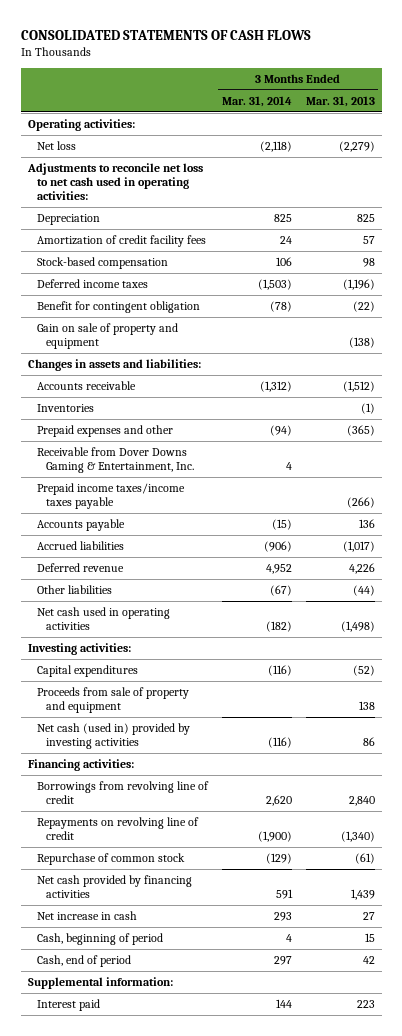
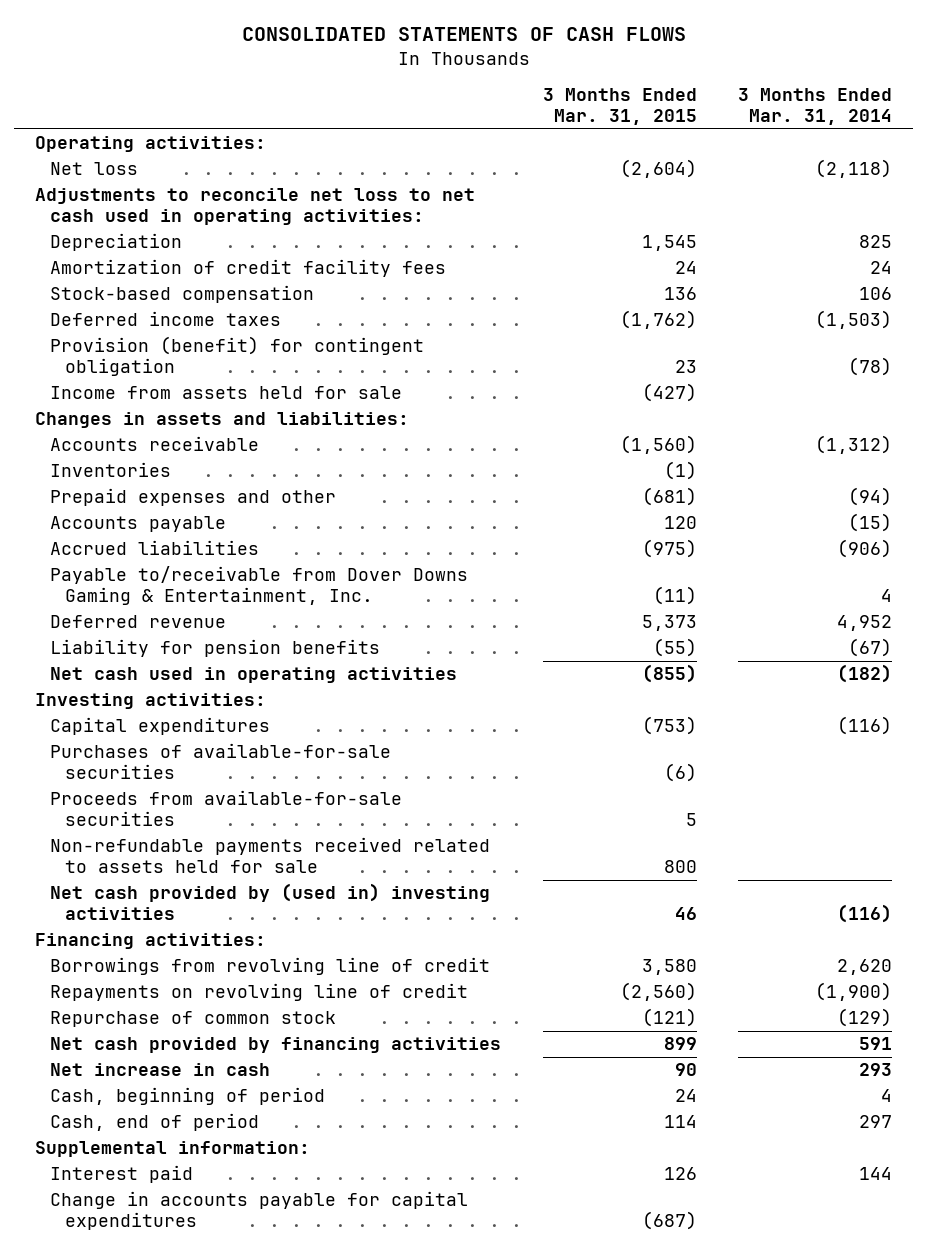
[305,95,375,107] Mar. 31, 2013 -> none
none -> [542,88,697,126] 3 Months Ended Mar. 31, 2015
[36,323,178,349] Gain on sale of property and equipment -> none
[36,301,200,314] Benefit for contingent obligation -> [50,336,425,377] Provision (benefit) for contingent obligation
none -> [50,386,403,400] Income from assets held for sale
[36,447,194,473] Receivable from Dover Downs Gaming & Entertainment, Inc. -> none
[36,483,185,509] Prepaid income taxes/income taxes payable -> none
none -> [50,566,469,606] Payable to/receivable from Dover Downs Gaming & Entertainment, Inc.
[36,585,112,595] Other liabilities -> [50,639,381,658] Liability for pension benefits
[36,687,189,713] Proceeds from sale of property and equipment -> [50,743,392,780] Purchases of available-for-sale securities
none -> [50,790,403,827] Proceeds from available-for-sale securities
none -> [50,837,491,874] Non-refundable payments received related to assets held for sale
[36,723,190,749] Net cash (used in) provided by investing activities -> [50,883,491,921] Net cash provided by (used in) investing activities
none -> [50,1191,469,1231] Change in accounts payable for capital expenditures

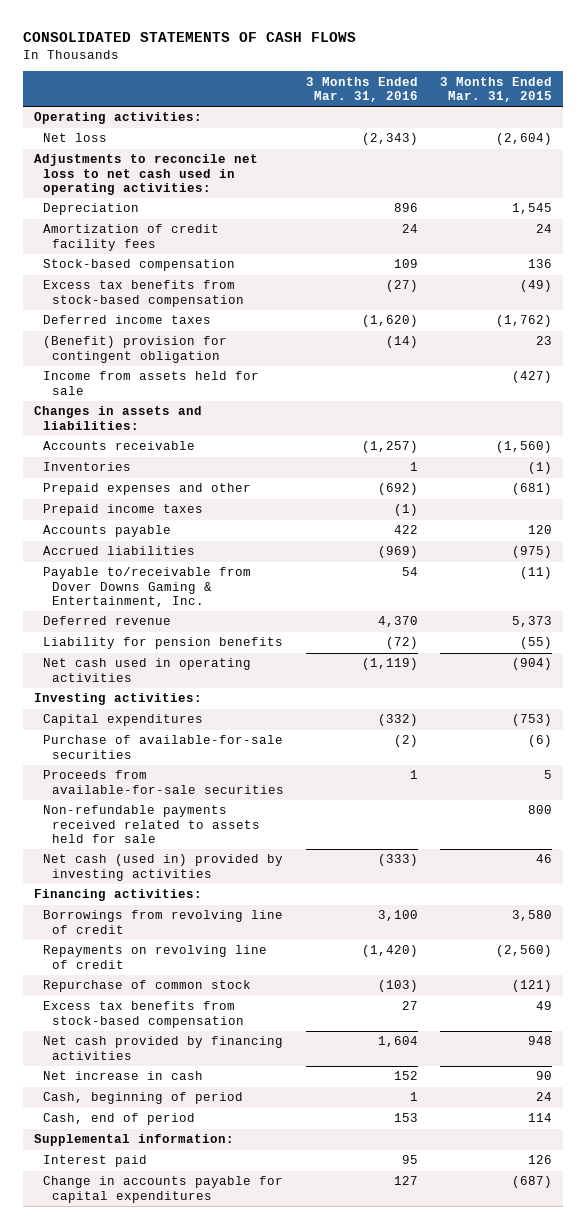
[737,88,892,126] 3 Months Ended Mar. 31, 2014 -> none
none -> [306,76,419,103] 3 Months Ended Mar. 31, 2016
none -> [43,280,245,307] Excess tax benefits from stock-based compensation
[50,336,425,377] Provision (benefit) for contingent obligation -> [43,336,228,363] (Benefit) provision for contingent obligation
none -> [43,504,204,517] Prepaid income taxes
[641,664,697,684] (855) -> [512,658,553,671] (904)
[50,743,392,780] Purchases of available-for-sale securities -> [43,735,284,759] Purchase of available-for-sale securities
[50,883,491,921] Net cash provided by (used in) investing activities -> [43,854,284,881] Net cash (used in) provided by investing activities
none -> [43,1001,245,1028] Excess tax benefits from stock-based compensation
[663,1037,697,1051] 899 -> [528,1036,553,1046] 948

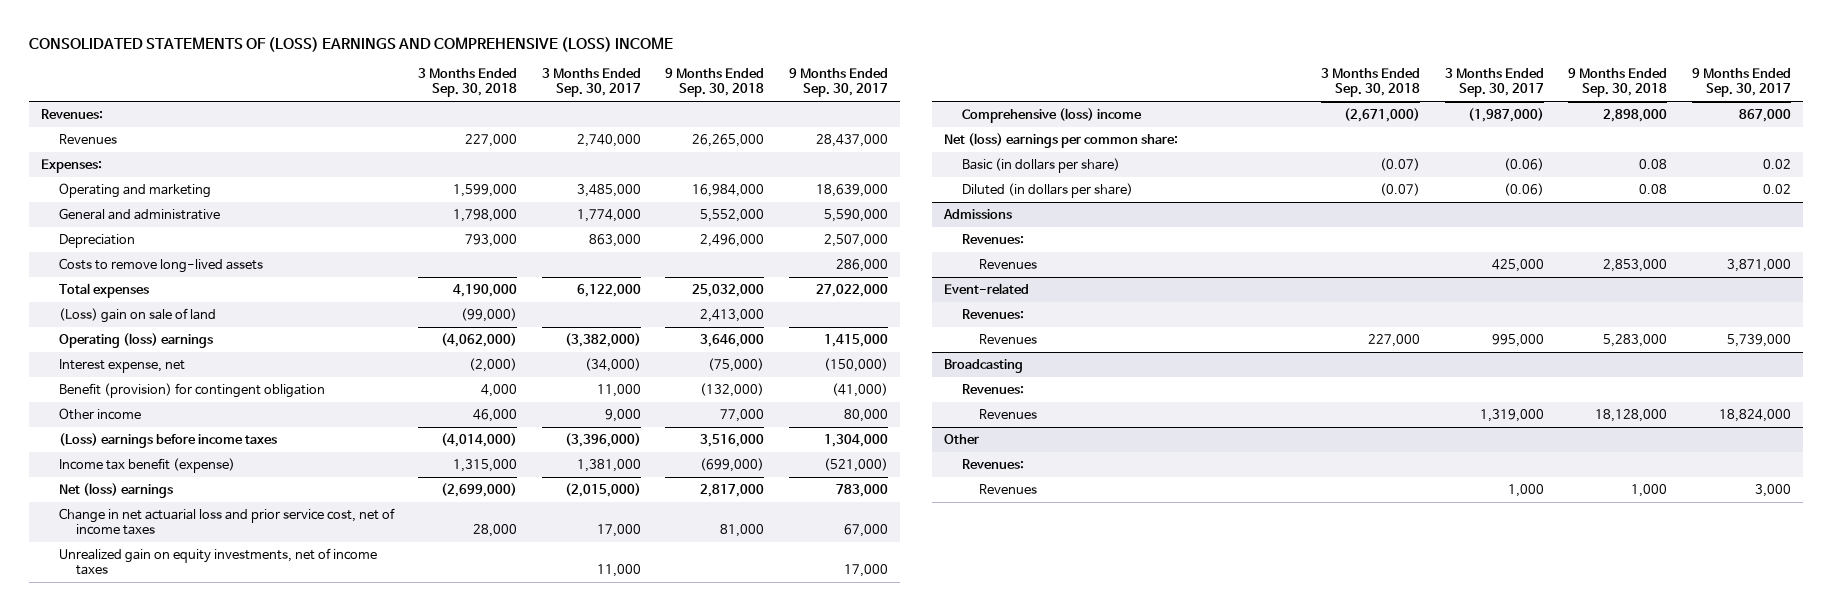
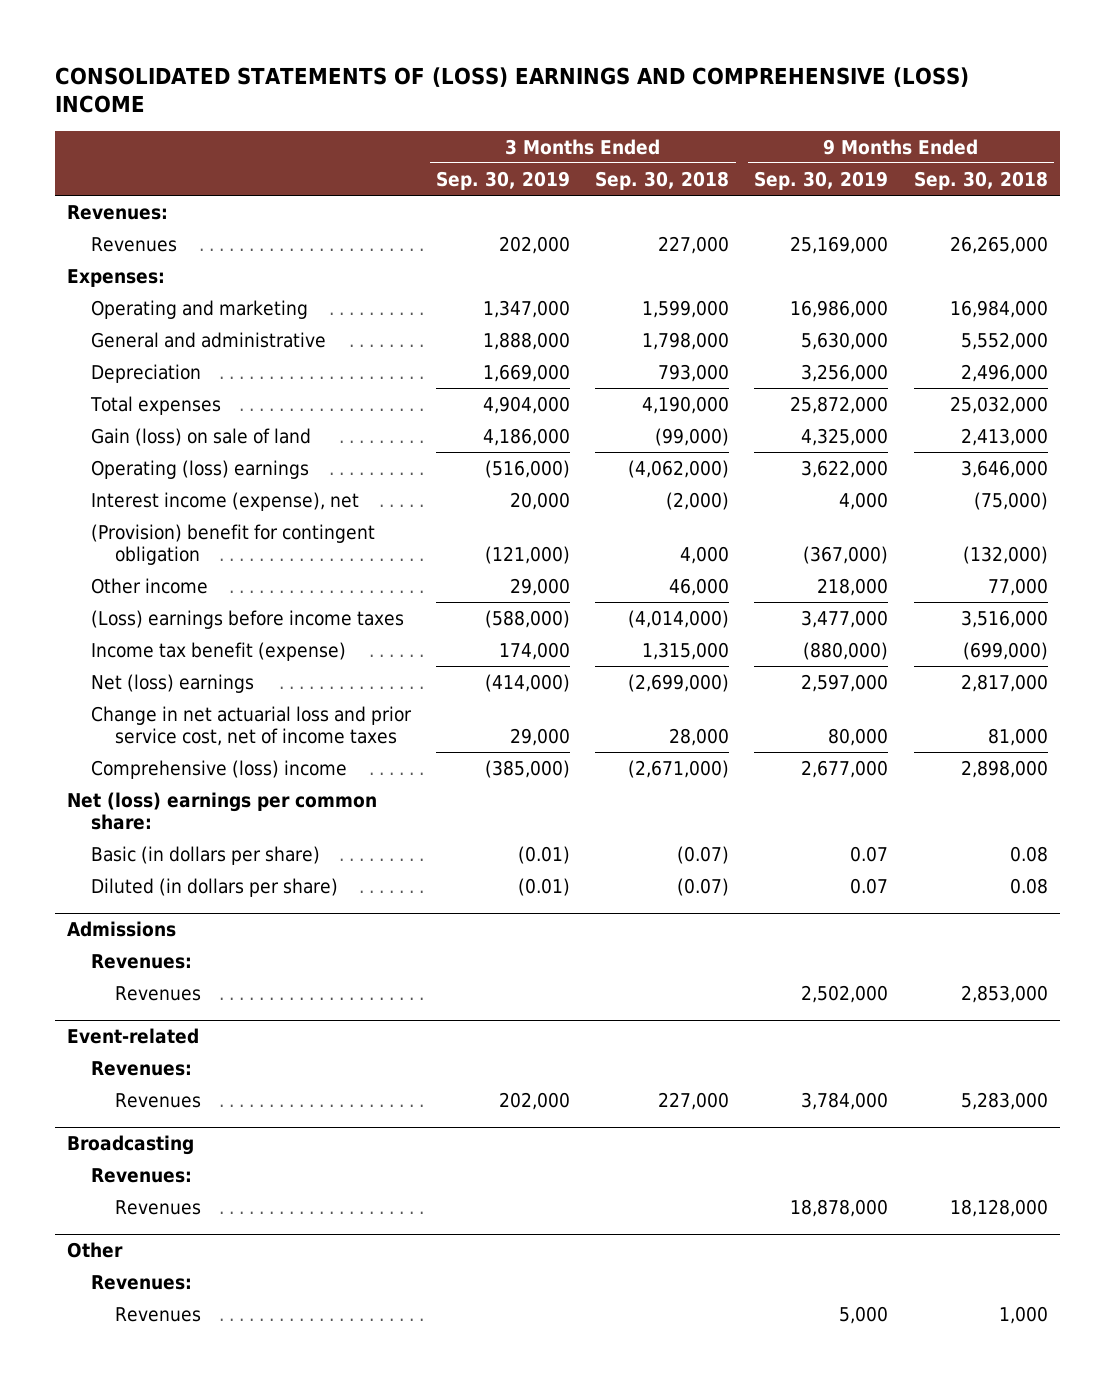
[541,68,641,98] 3 Months Ended Sep. 30, 2017 -> none
[788,68,888,98] 9 Months Ended Sep. 30, 2017 -> none
none -> [436,170,571,190] Sep. 30, 2019
none -> [754,170,889,190] Sep. 30, 2019
[58,257,263,273] Costs to remove long-lived assets -> none
[58,307,216,323] (Loss) gain on sale of land -> [91,427,312,446] Gain (loss) on sale of land
[58,358,185,373] Interest expense, net -> [91,491,360,511] Interest income (expense), net
[58,382,325,398] Benefit (provision) for contingent obligation -> [91,523,376,566] (Provision) benefit for contingent obligation
[58,547,377,575] Unrealized gain on equity investments, net of income taxes -> none

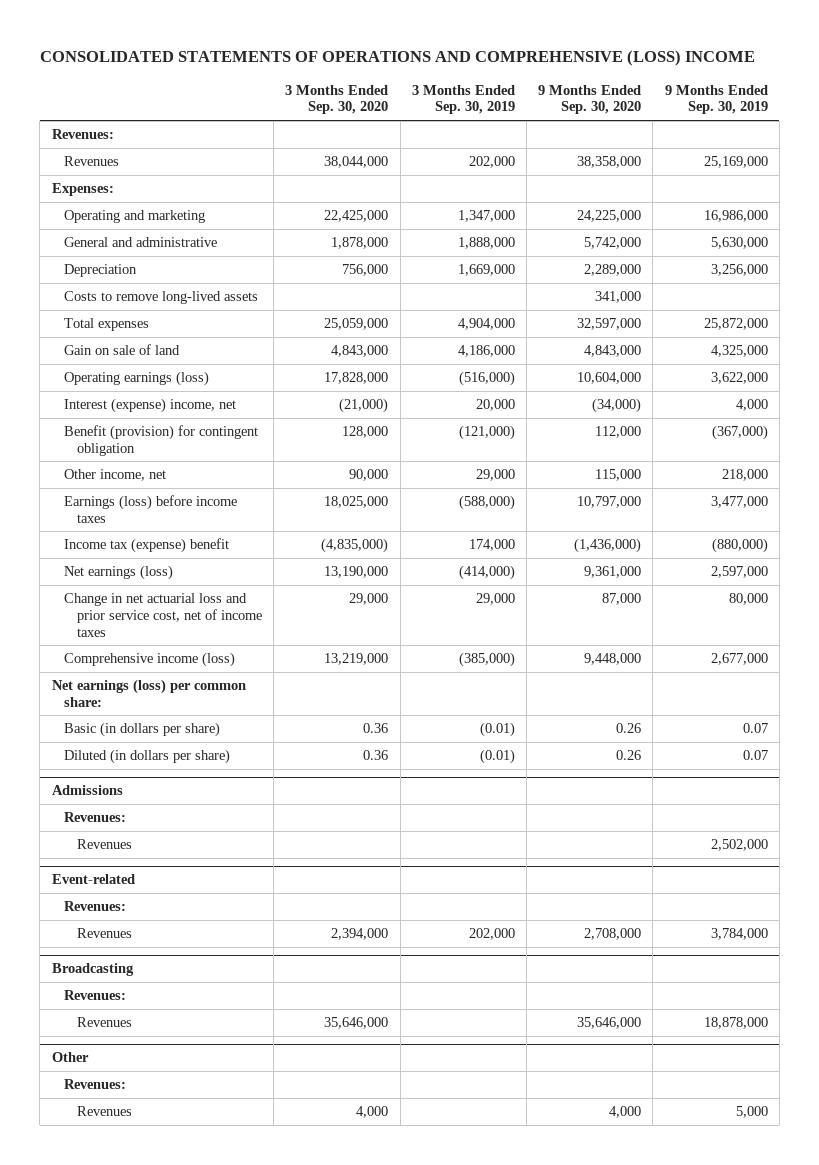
[54,66,969,114] CONSOLIDATED STATEMENTS OF (LOSS) EARNINGS AND COMPREHENSIVE (LOSS) INCOME -> [39,50,755,67] CONSOLIDATED STATEMENTS OF OPERATIONS AND COMPREHENSIVE (LOSS) INCOME
[595,170,730,190] Sep. 30, 2018 -> none
[913,170,1048,190] Sep. 30, 2018 -> none
none -> [285,84,389,115] 3 Months Ended Sep. 30, 2020
none -> [538,84,642,115] 9 Months Ended Sep. 30, 2020
none -> [64,290,259,304] Costs to remove long-lived assets
[91,427,312,446] Gain (loss) on sale of land -> [64,343,181,355] Gain on sale of land
[91,459,310,479] Operating (loss) earnings -> [64,370,210,386] Operating earnings (loss)
[91,491,360,511] Interest income (expense), net -> [64,397,237,413] Interest (expense) income, net
[91,523,376,566] (Provision) benefit for contingent obligation -> [64,424,259,456] Benefit (provision) for contingent obligation
[91,577,209,594] Other income -> [64,468,167,481] Other income, net
[91,609,405,629] (Loss) earnings before income taxes -> [64,494,238,523] Earnings (loss) before income taxes
[91,641,347,661] Income tax benefit (expense) -> [64,537,230,553] Income tax (expense) benefit
[91,673,255,693] Net (loss) earnings -> [64,564,174,580] Net earnings (loss)
[91,759,348,779] Comprehensive (loss) income -> [64,651,236,667] Comprehensive income (loss)
[67,791,378,831] Net (loss) earnings per common share: -> [51,678,246,707] Net earnings (loss) per common share:

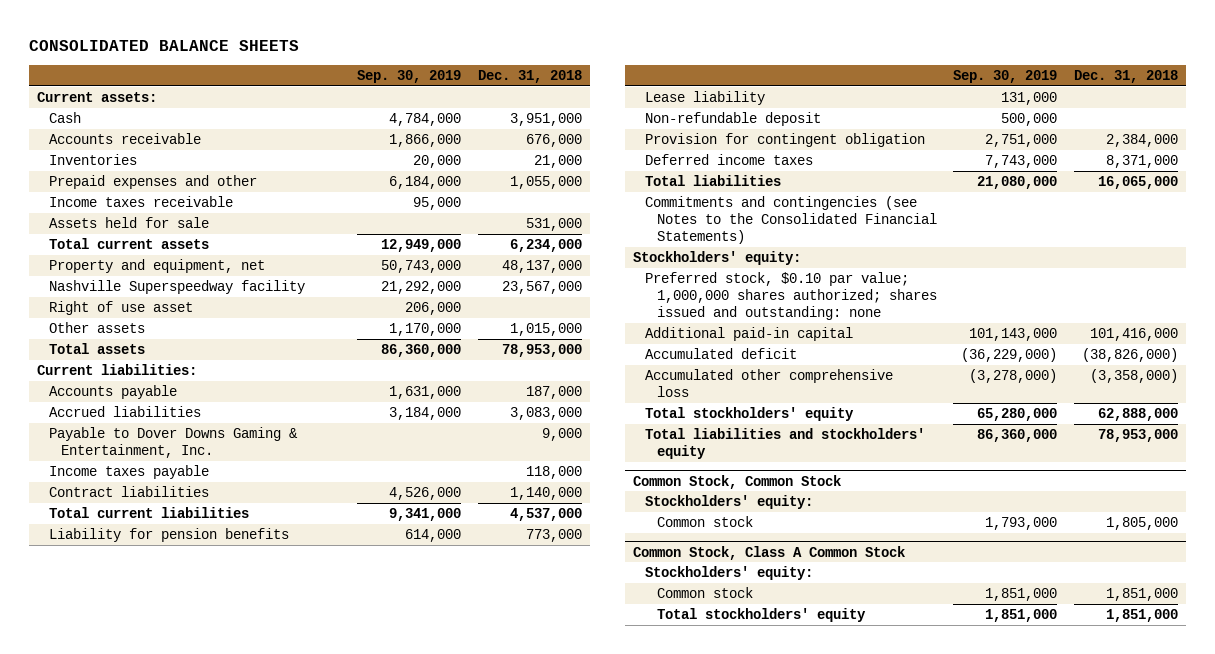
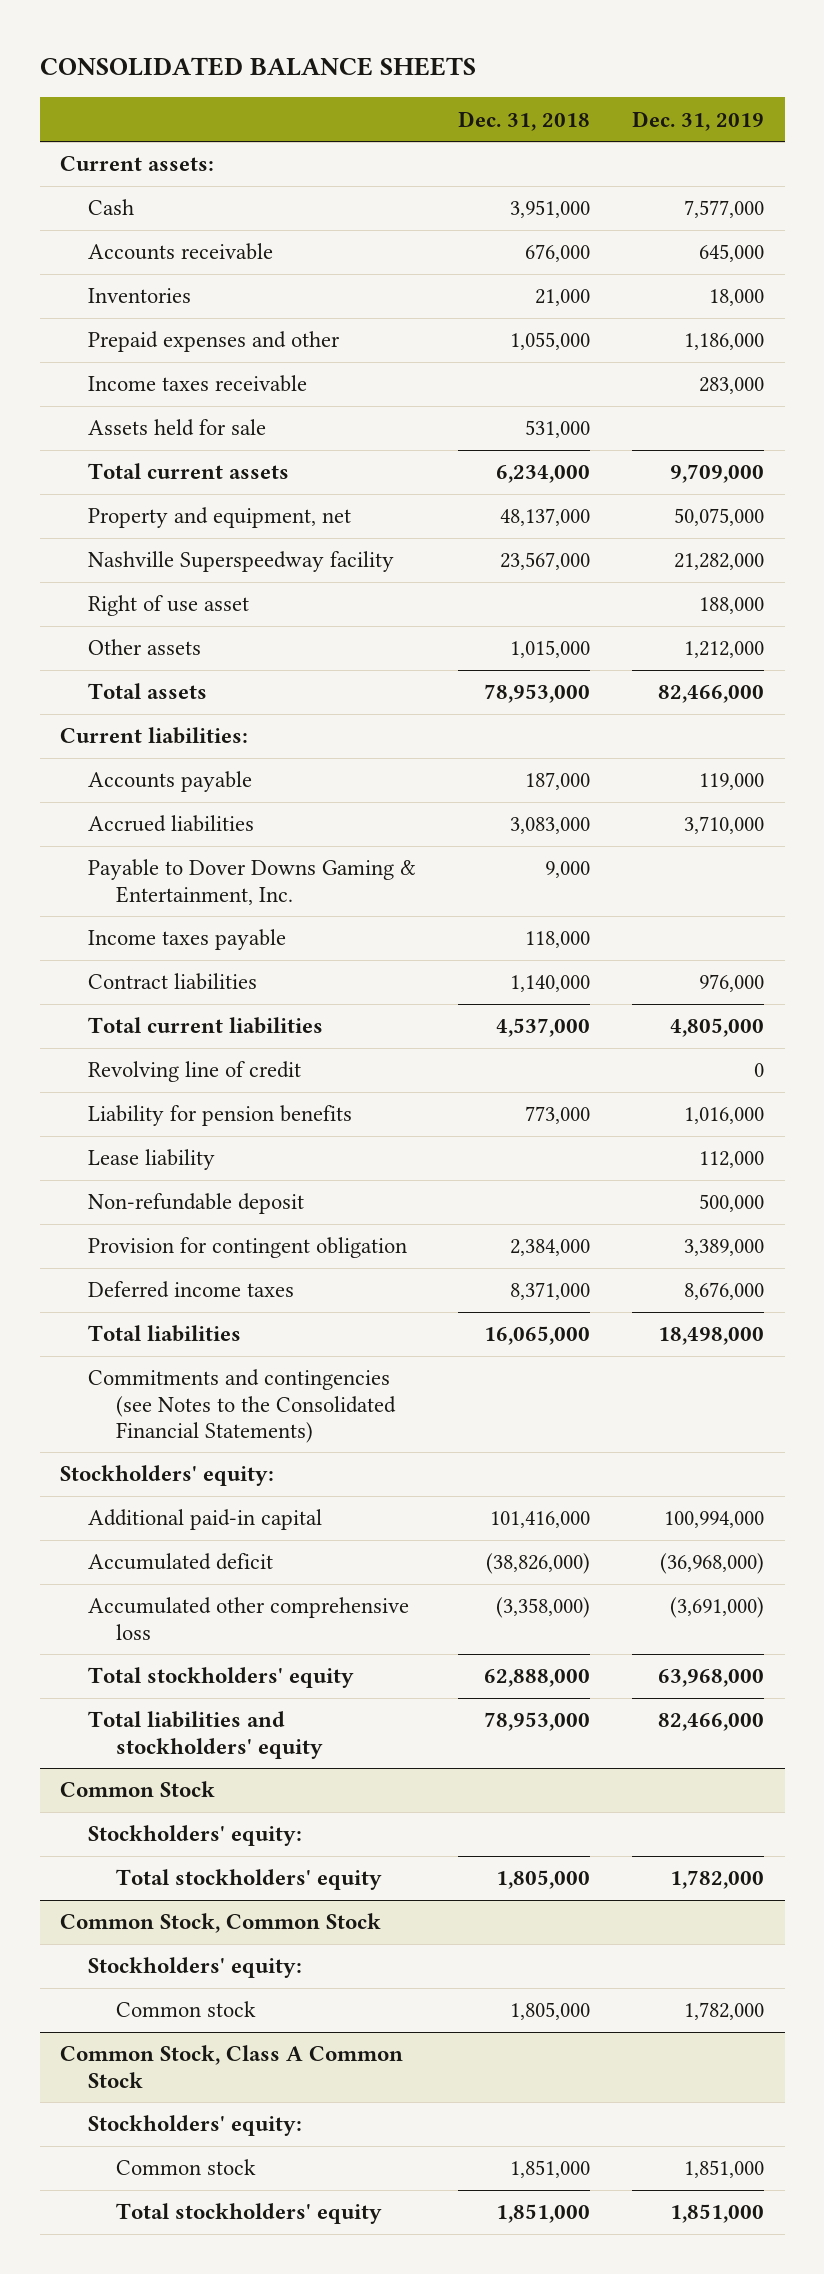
[357,69,462,83] Sep. 30, 2019 -> none
none -> [631,110,764,131] Dec. 31, 2019
none -> [88,1061,302,1083] Revolving line of credit
[644,272,937,321] Preferred stock, $0.10 par value; 1,000,000 shares authorized; shares issued and outstanding: none -> none
none -> [60,1781,216,1798] Common Stock
none -> [88,1825,303,1847] Stockholders' equity:
none -> [116,1869,383,1891] Total stockholders' equity

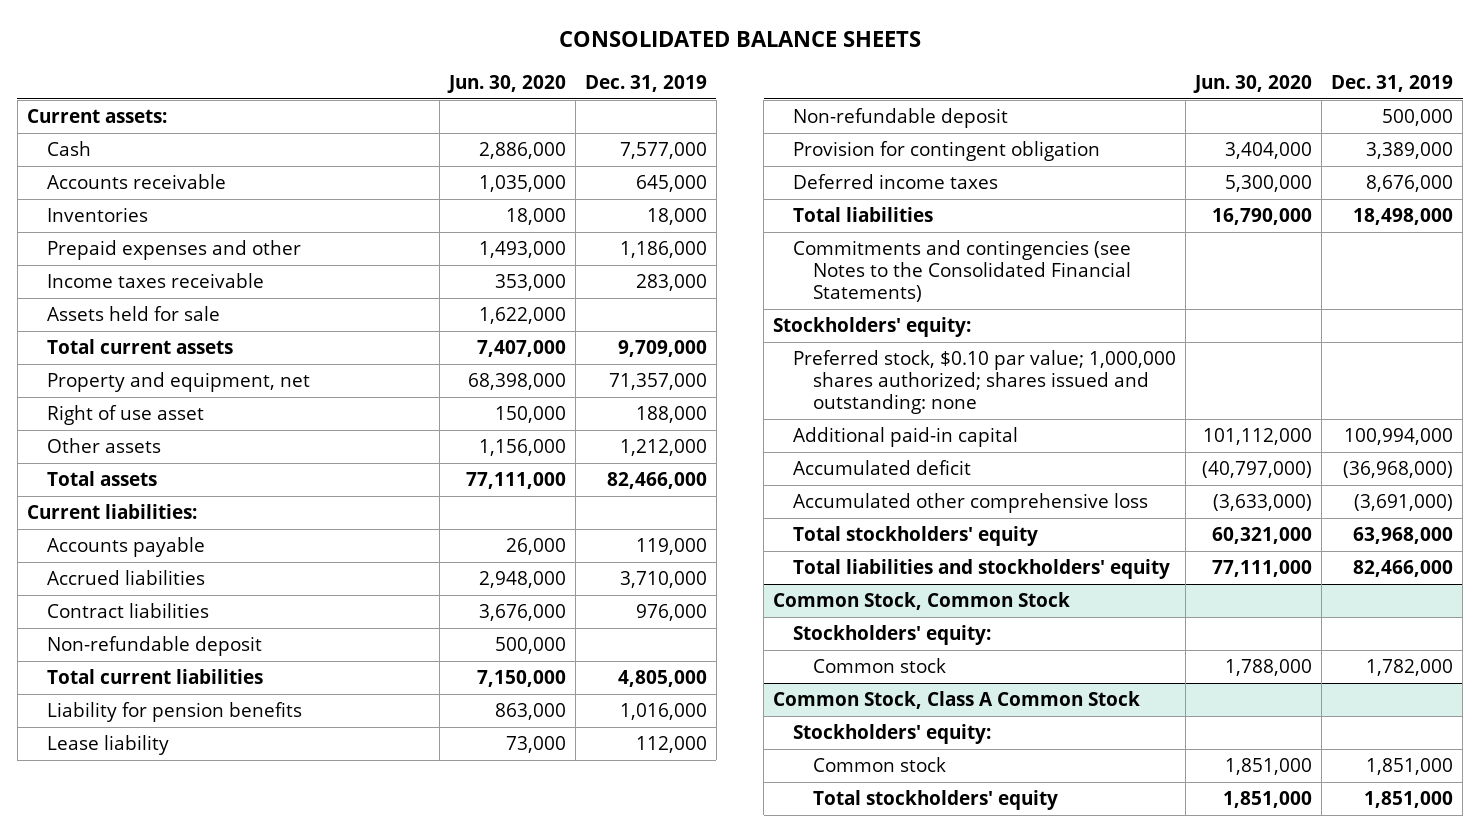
[458,110,591,131] Dec. 31, 2018 -> none
none -> [446,74,566,93] Jun. 30, 2020
[88,551,395,573] Nashville Superspeedway facility -> none
[673,508,764,527] 50,075,000 -> [608,373,707,391] 71,357,000
[88,859,417,905] Payable to Dover Downs Gaming & Entertainment, Inc. -> none
[88,929,287,951] Income taxes payable -> none
none -> [46,636,262,657] Non-refundable deposit
[88,1061,302,1083] Revolving line of credit -> none
none -> [793,350,1177,414] Preferred stock, $0.10 par value; 1,000,000 shares authorized; shares issued and outstanding: none
[60,1781,216,1798] Common Stock -> none
[88,1825,303,1847] Stockholders' equity: -> none
[116,1869,383,1891] Total stockholders' equity -> none

